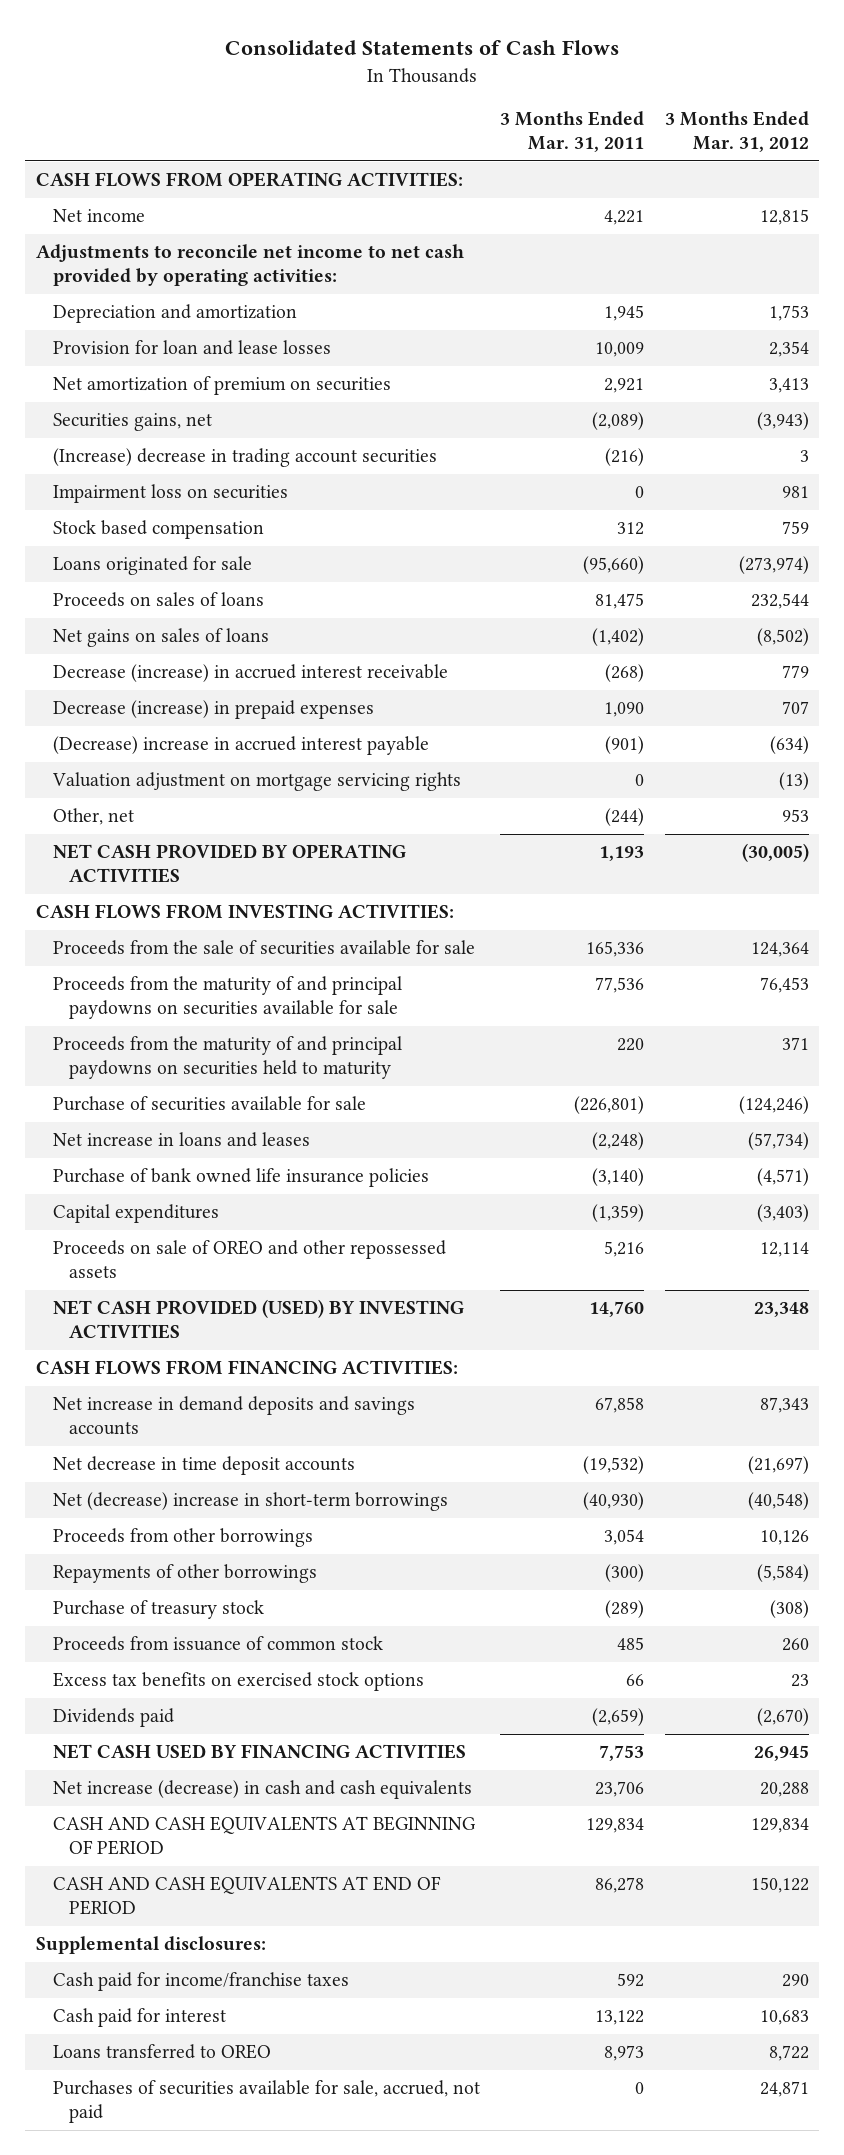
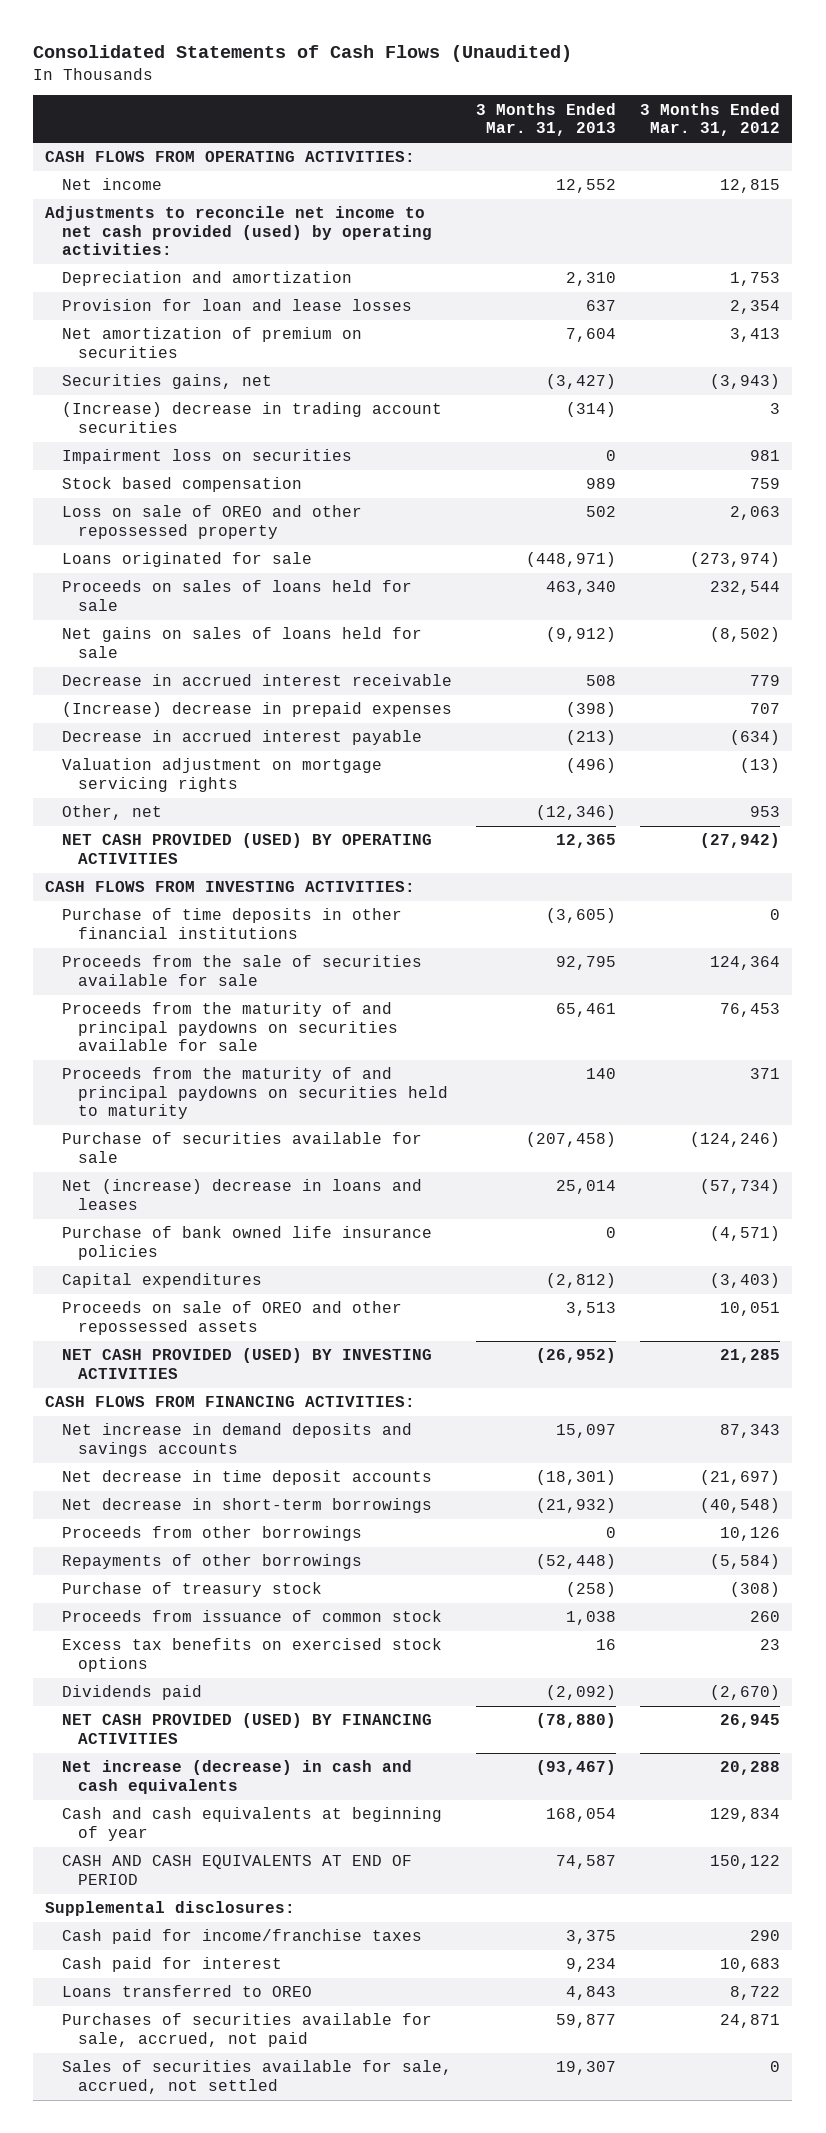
[225,40,620,56] Consolidated Statements of Cash Flows -> [33,45,573,63] Consolidated Statements of Cash Flows (Unaudited)
[500,111,645,152] 3 Months Ended Mar. 31, 2011 -> none
none -> [475,102,616,137] 3 Months Ended Mar. 31, 2013
[35,244,464,286] Adjustments to reconcile net income to net cash provided by operating activities: -> [45,206,432,256] Adjustments to reconcile net income to net cash provided (used) by operating activities:
none -> [61,505,362,539] Loss on sale of OREO and other repossessed property
[52,592,264,608] Proceeds on sales of loans -> [61,580,412,611] Proceeds on sales of loans held for sale
[52,628,269,648] Net gains on sales of loans -> [61,627,422,658] Net gains on sales of loans held for sale
[52,664,448,683] Decrease (increase) in accrued interest receivable -> [61,674,452,687] Decrease in accrued interest receivable
[52,700,374,720] Decrease (increase) in prepaid expenses -> [61,702,452,718] (Increase) decrease in prepaid expenses
[52,736,429,756] (Decrease) increase in accrued interest payable -> [61,730,422,746] Decrease in accrued interest payable
[52,844,406,883] NET CASH PROVIDED BY OPERATING ACTIVITIES -> [61,833,432,864] NET CASH PROVIDED (USED) BY OPERATING ACTIVITIES
[741,843,809,863] (30,005) -> [700,833,781,849] (27,942)
none -> [61,908,402,939] Purchase of time deposits in other financial institutions
[52,1132,310,1148] Net increase in loans and leases -> [61,1179,422,1210] Net (increase) decrease in loans and leases
[759,1242,809,1258] 12,114 -> [720,1302,781,1317] 10,051
[753,1302,809,1318] 23,348 -> [720,1349,781,1364] 21,285
[52,1492,448,1512] Net (decrease) increase in short-term borrowings -> [61,1498,432,1514] Net decrease in short-term borrowings
[52,1744,466,1760] NET CASH USED BY FINANCING ACTIVITIES -> [61,1713,432,1744] NET CASH PROVIDED (USED) BY FINANCING ACTIVITIES
[52,1816,475,1855] CASH AND CASH EQUIVALENTS AT BEGINNING OF PERIOD -> [61,1807,442,1841] Cash and cash equivalents at beginning of year
none -> [61,2060,452,2094] Sales of securities available for sale, accrued, not settled

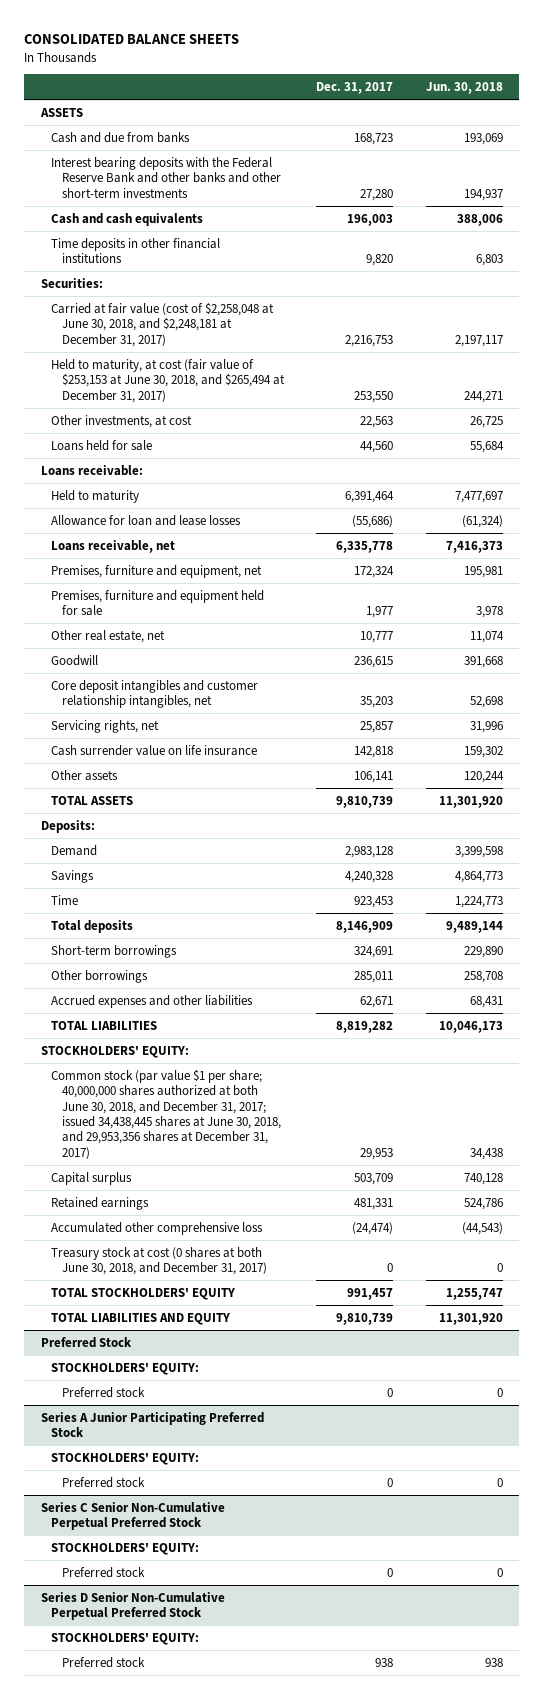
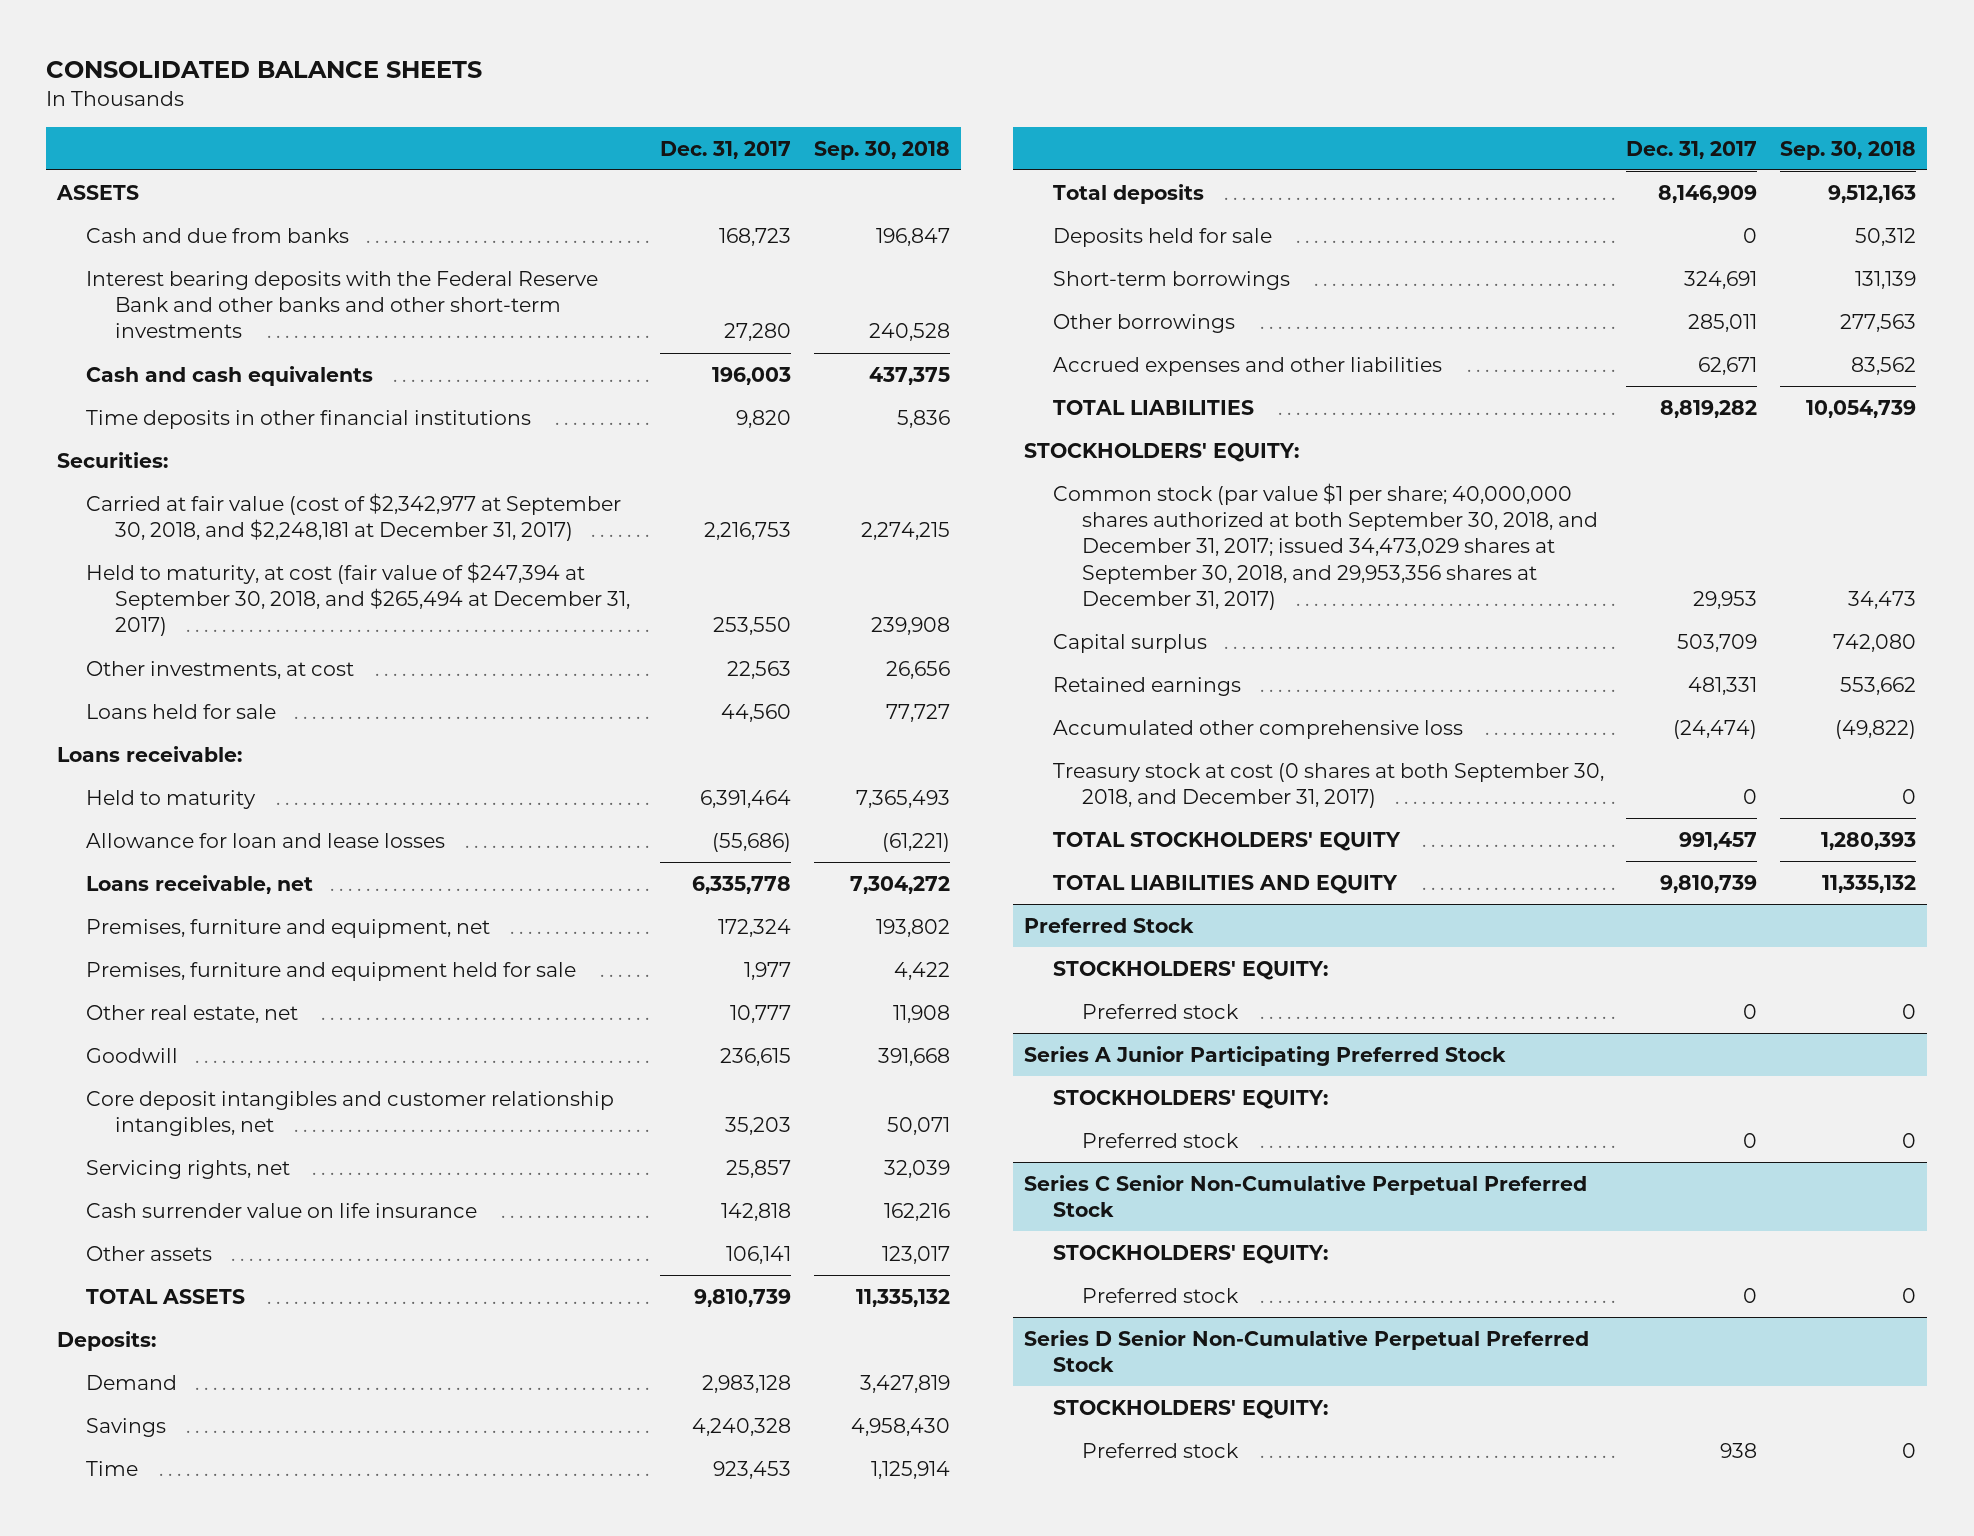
[425,82,503,95] Jun. 30, 2018 -> none
none -> [813,140,950,160] Sep. 30, 2018
[51,301,275,347] Carried at fair value (cost of $2,258,048 at June 30, 2018, and $2,248,181 at December 31, 2017) -> [86,492,622,542] Carried at fair value (cost of $2,342,977 at September 30, 2018, and $2,248,181 at December 31, 2017)
[51,358,285,403] Held to maturity, at cost (fair value of $253,153 at June 30, 2018, and $265,494 at December 31, 2017) -> [86,561,631,637] Held to maturity, at cost (fair value of $247,394 at September 30, 2018, and $265,494 at December 31, 2017)
none -> [1052,227,1272,247] Deposits held for sale
[51,1068,281,1159] Common stock (par value $1 per share; 40,000,000 shares authorized at both June 30, 2018, and December 31, 2017; issued 34,438,445 shares at June 30, 2018, and 29,953,356 shares at December 31, 2017) -> [1052,482,1598,611] Common stock (par value $1 per share; 40,000,000 shares authorized at both September 30, 2018, and December 31, 2017; issued 34,473,029 shares at September 30, 2018, and 29,953,356 shares at December 31, 2017)
[51,1246,267,1276] Treasury stock at cost (0 shares at both June 30, 2018, and December 31, 2017) -> [1052,762,1604,809] Treasury stock at cost (0 shares at both September 30, 2018, and December 31, 2017)

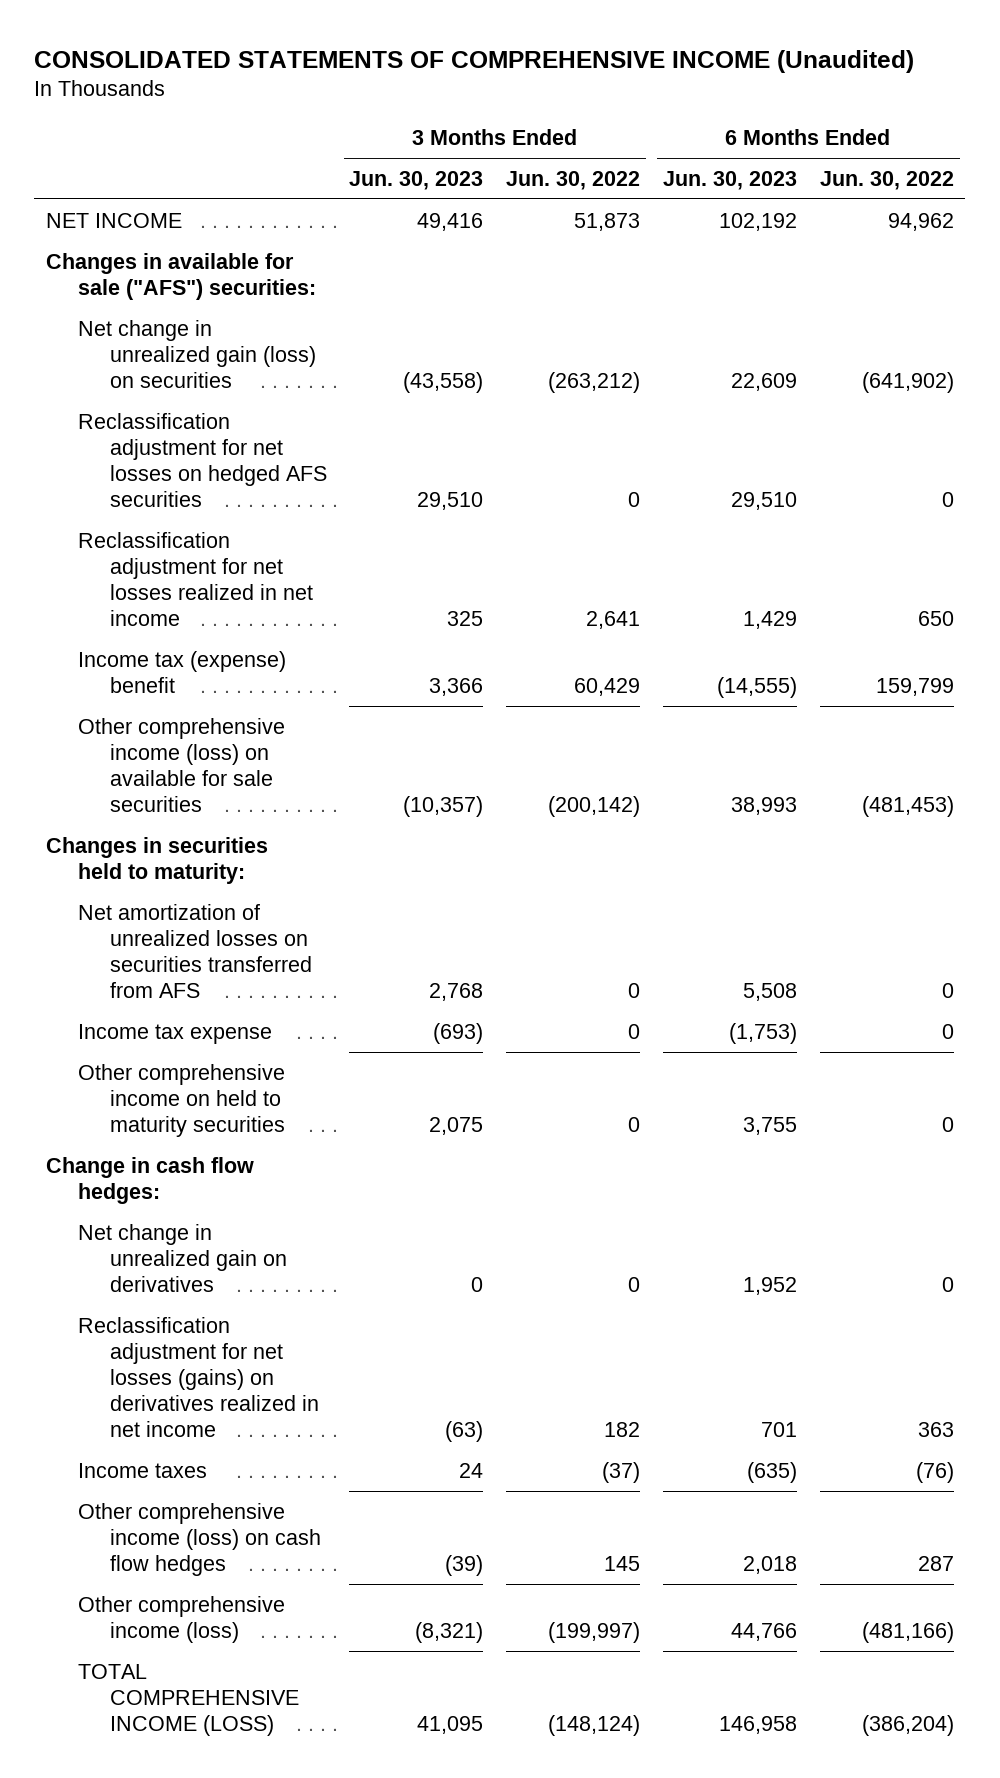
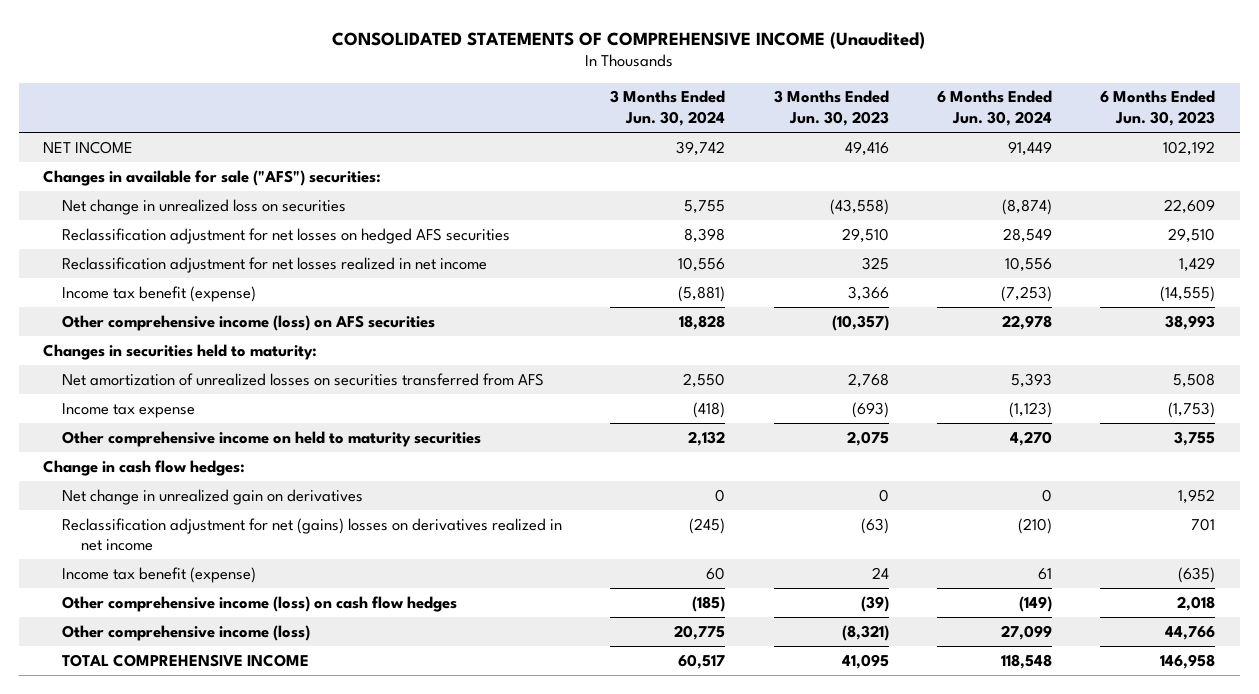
[506,170,641,190] Jun. 30, 2022 -> none
[819,170,954,190] Jun. 30, 2022 -> none
none -> [610,90,726,127] 3 Months Ended Jun. 30, 2024
none -> [937,90,1053,127] 6 Months Ended Jun. 30, 2024
[77,319,316,388] Net change in unrealized gain (loss) on securities -> [62,198,347,215] Net change in unrealized loss on securities
[77,650,286,693] Income tax (expense) benefit -> [62,285,257,302] Income tax benefit (expense)
[77,717,285,812] Other comprehensive income (loss) on available for sale securities -> [62,314,436,331] Other comprehensive income (loss) on AFS securities
[77,1316,319,1437] Reclassification adjustment for net losses (gains) on derivatives realized in net income -> [62,517,563,552] Reclassification adjustment for net (gains) losses on derivatives realized in net income
[77,1462,207,1478] Income taxes -> [62,566,257,583] Income tax benefit (expense)
[77,1663,299,1736] TOTAL COMPREHENSIVE INCOME (LOSS) -> [62,653,310,667] TOTAL COMPREHENSIVE INCOME

